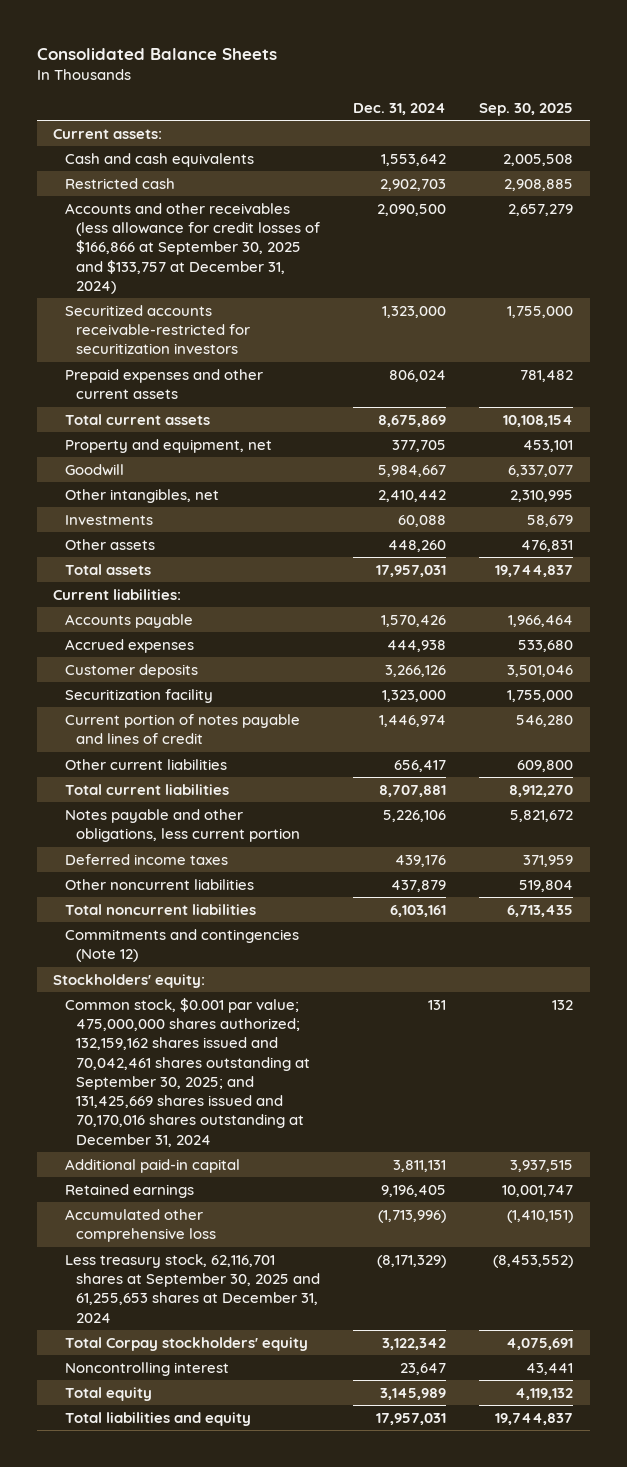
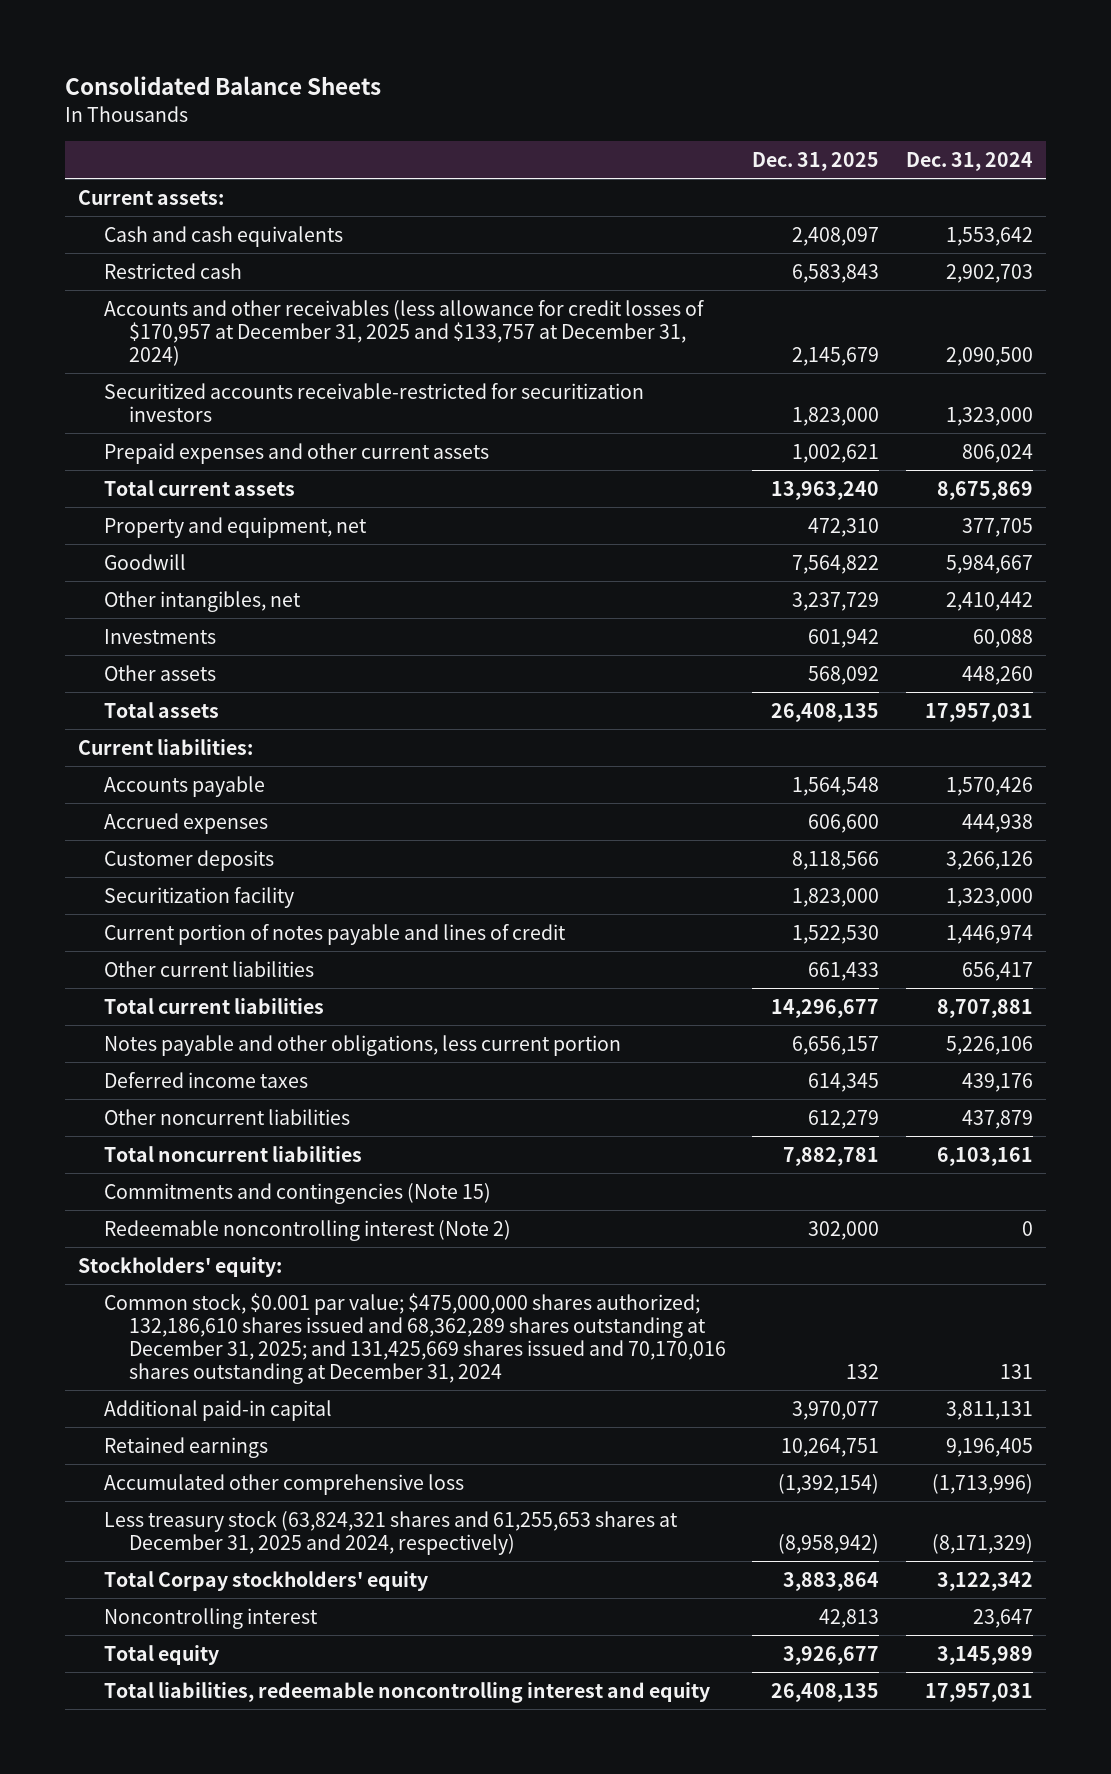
[479,102,574,116] Sep. 30, 2025 -> none
none -> [752,151,880,171] Dec. 31, 2025
[64,202,321,294] Accounts and other receivables (less allowance for credit losses of $166,866 at September 30, 2025 and $133,757 at December 31, 2024) -> [103,299,704,366] Accounts and other receivables (less allowance for credit losses of $170,957 at December 31, 2025 and $133,757 at December 31, 2024)
[64,928,299,963] Commitments and contingencies (Note 12) -> [103,1182,491,1204] Commitments and contingencies (Note 15)
none -> [103,1219,511,1241] Redeemable noncontrolling interest (Note 2)
[64,997,311,1147] Common stock, $0.001 par value; 475,000,000 shares authorized; 132,159,162 shares issued and 70,042,461 shares outstanding at September 30, 2025; and 131,425,669 shares issued and 70,170,016 shares outstanding at December 31, 2024 -> [103,1292,727,1384] Common stock, $0.001 par value; $475,000,000 shares authorized; 132,186,610 shares issued and 68,362,289 shares outstanding at December 31, 2025; and 131,425,669 shares issued and 70,170,016 shares outstanding at December 31, 2024
[64,1253,321,1323] Less treasury stock, 62,116,701 shares at September 30, 2025 and 61,255,653 shares at December 31, 2024 -> [103,1510,678,1555] Less treasury stock (63,824,321 shares and 61,255,653 shares at December 31, 2025 and 2024, respectively)
[64,1411,251,1426] Total liabilities and equity -> [103,1681,710,1703] Total liabilities, redeemable noncontrolling interest and equity

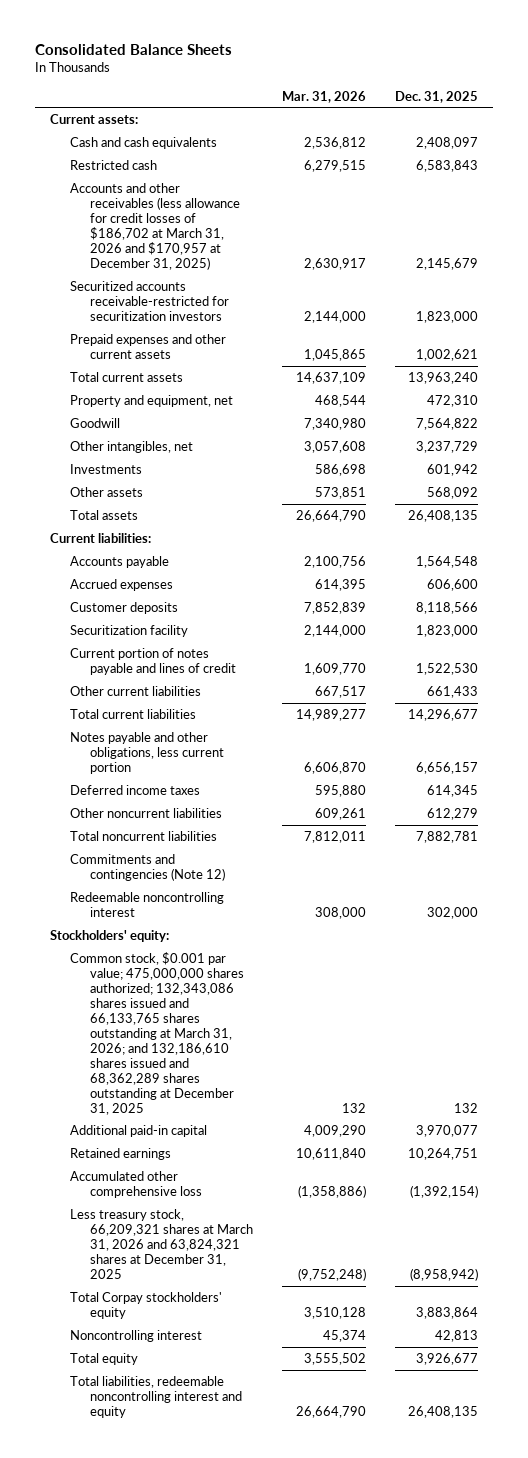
[905,151,1033,171] Dec. 31, 2024 -> none
none -> [282,90,367,103] Mar. 31, 2026
[103,299,704,366] Accounts and other receivables (less allowance for credit losses of $170,957 at December 31, 2025 and $133,757 at December 31, 2024) -> [69,183,240,270] Accounts and other receivables (less allowance for credit losses of $186,702 at March 31, 2026 and $170,957 at December 31, 2025)
[103,1182,491,1204] Commitments and contingencies (Note 15) -> [69,854,225,881] Commitments and contingencies (Note 12)
[103,1219,511,1241] Redeemable noncontrolling interest (Note 2) -> [69,892,224,917] Redeemable noncontrolling interest
[103,1292,727,1384] Common stock, $0.001 par value; $475,000,000 shares authorized; 132,186,610 shares issued and 68,362,289 shares outstanding at December 31, 2025; and 131,425,669 shares issued and 70,170,016 shares outstanding at December 31, 2024 -> [69,952,244,1115] Common stock, $0.001 par value; 475,000,000 shares authorized; 132,343,086 shares issued and 66,133,765 shares outstanding at March 31, 2026; and 132,186,610 shares issued and 68,362,289 shares outstanding at December 31, 2025
[103,1510,678,1555] Less treasury stock (63,824,321 shares and 61,255,653 shares at December 31, 2025 and 2024, respectively) -> [69,1209,253,1279] Less treasury stock, 66,209,321 shares at March 31, 2026 and 63,824,321 shares at December 31, 2025

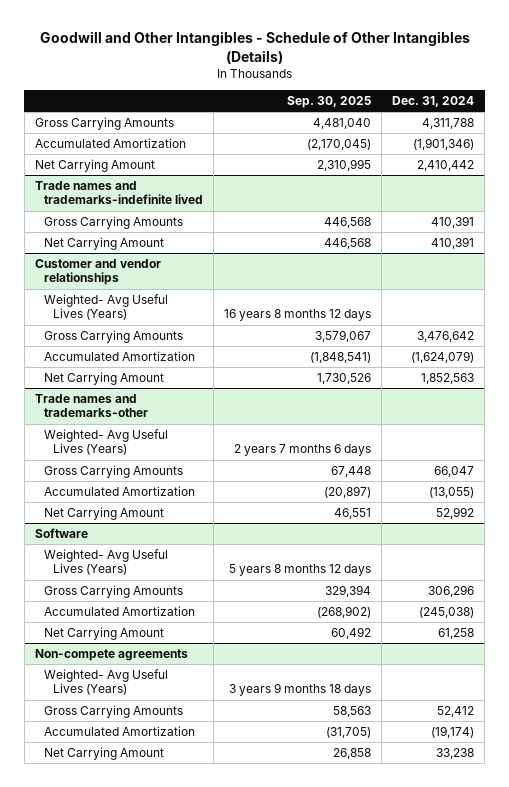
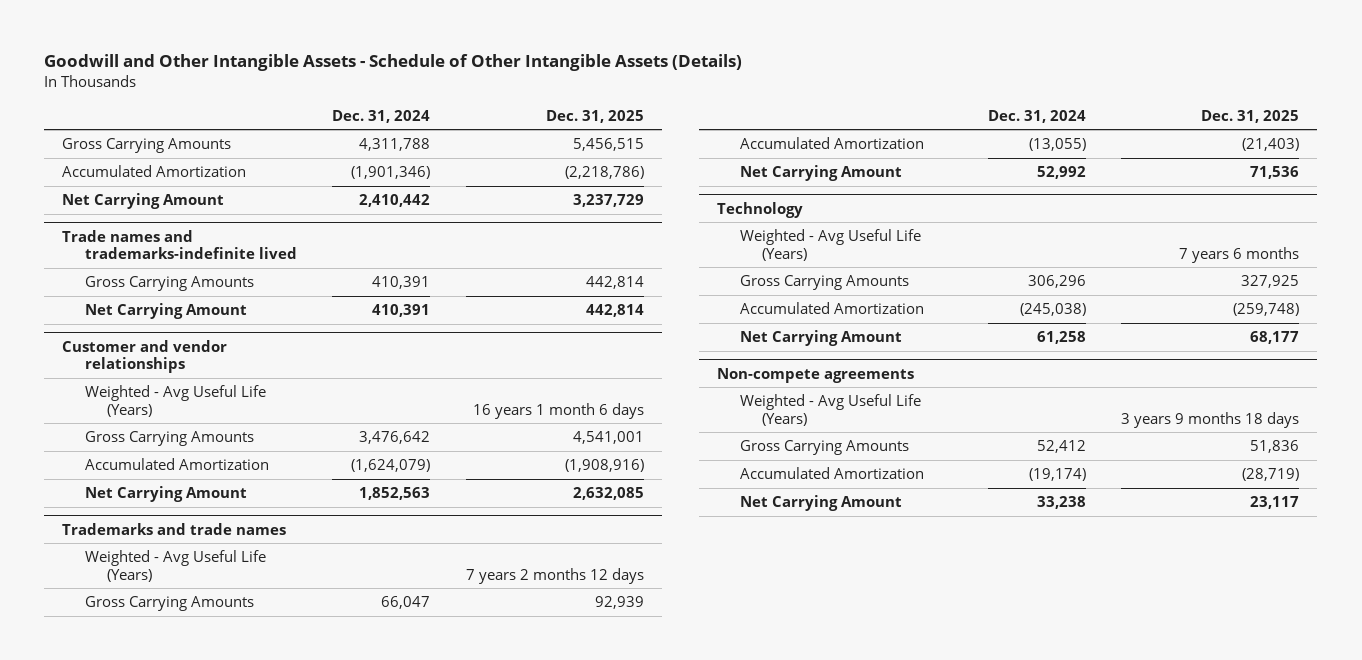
[39,31,470,64] Goodwill and Other Intangibles - Schedule of Other Intangibles (Details) -> [44,54,743,72] Goodwill and Other Intangible Assets - Schedule of Other Intangible Assets (Details)
[286,96,371,109] Sep. 30, 2025 -> none
none -> [546,109,645,123] Dec. 31, 2025
[43,294,168,321] Weighted- Avg Useful Lives (Years) -> [84,385,266,417] Weighted - Avg Useful Life (Years)
[34,394,148,418] Trade names and trademarks-other -> [62,522,287,535] Trademarks and trade names
[43,429,168,456] Weighted- Avg Useful Lives (Years) -> [84,550,266,582] Weighted - Avg Useful Life (Years)
[34,528,88,539] Software -> [717,201,804,218] Technology
[43,549,168,576] Weighted- Avg Useful Lives (Years) -> [739,229,921,261] Weighted - Avg Useful Life (Years)
[43,669,168,696] Weighted- Avg Useful Lives (Years) -> [739,394,921,426] Weighted - Avg Useful Life (Years)

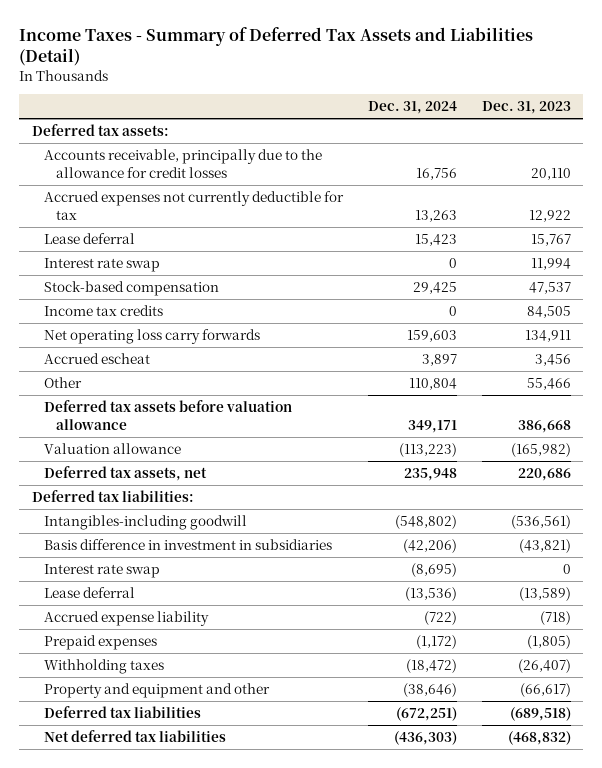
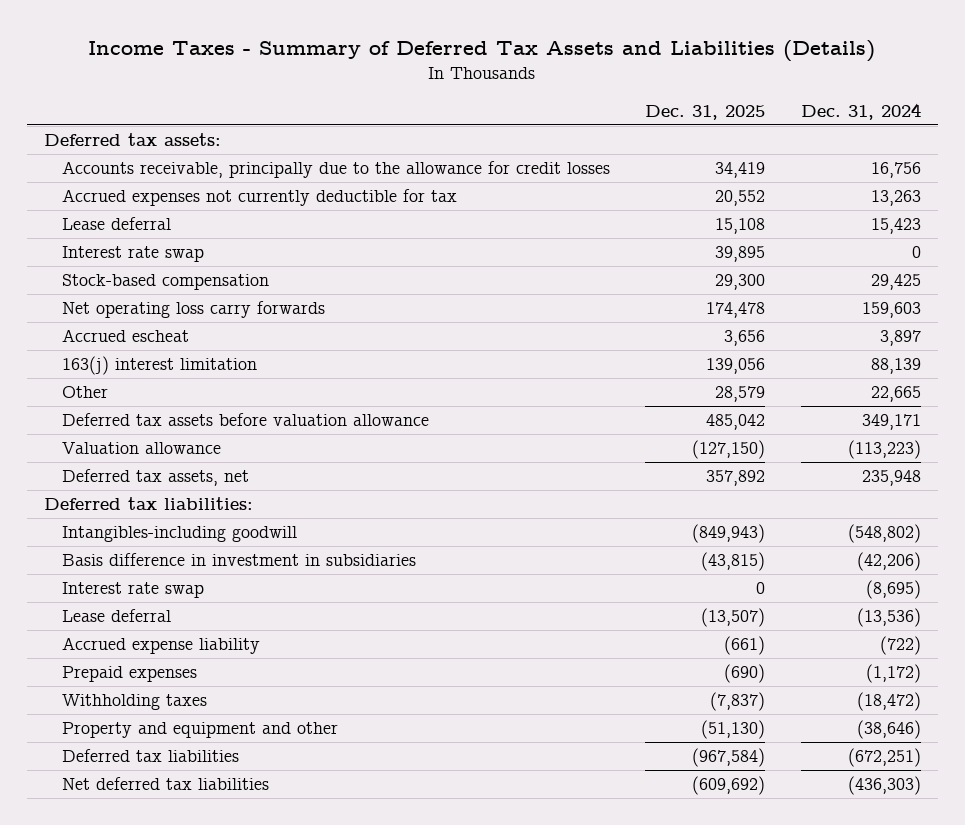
[19,26,534,67] Income Taxes - Summary of Deferred Tax Assets and Liabilities (Detail) -> [88,39,876,62] Income Taxes - Summary of Deferred Tax Assets and Liabilities (Details)
[481,101,571,115] Dec. 31, 2023 -> none
none -> [645,105,766,121] Dec. 31, 2025
[44,304,164,316] Income tax credits -> none
none -> [62,356,258,376] 163(j) interest limitation
[408,377,457,390] 110,804 -> [870,386,921,403] 22,665

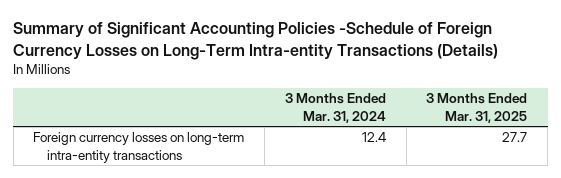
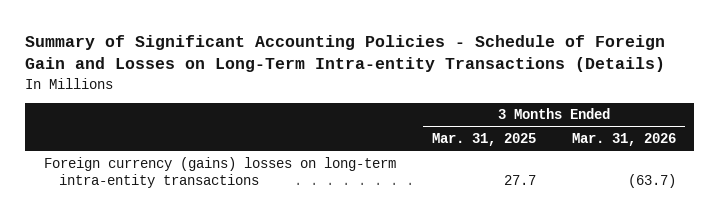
[13,22,499,60] Summary of Significant Accounting Policies -Schedule of Foreign Currency Losses on Long-Term Intra-entity Transactions (Details) -> [25,35,666,73] Summary of Significant Accounting Policies - Schedule of Foreign Gain and Losses on Long-Term Intra-entity Transactions (Details)
[284,93,386,123] 3 Months Ended Mar. 31, 2024 -> none
none -> [572,133,677,147] Mar. 31, 2026
[33,132,245,163] Foreign currency losses on long-term intra-entity transactions -> [43,156,396,189] Foreign currency (gains) losses on long-term intra-entity transactions

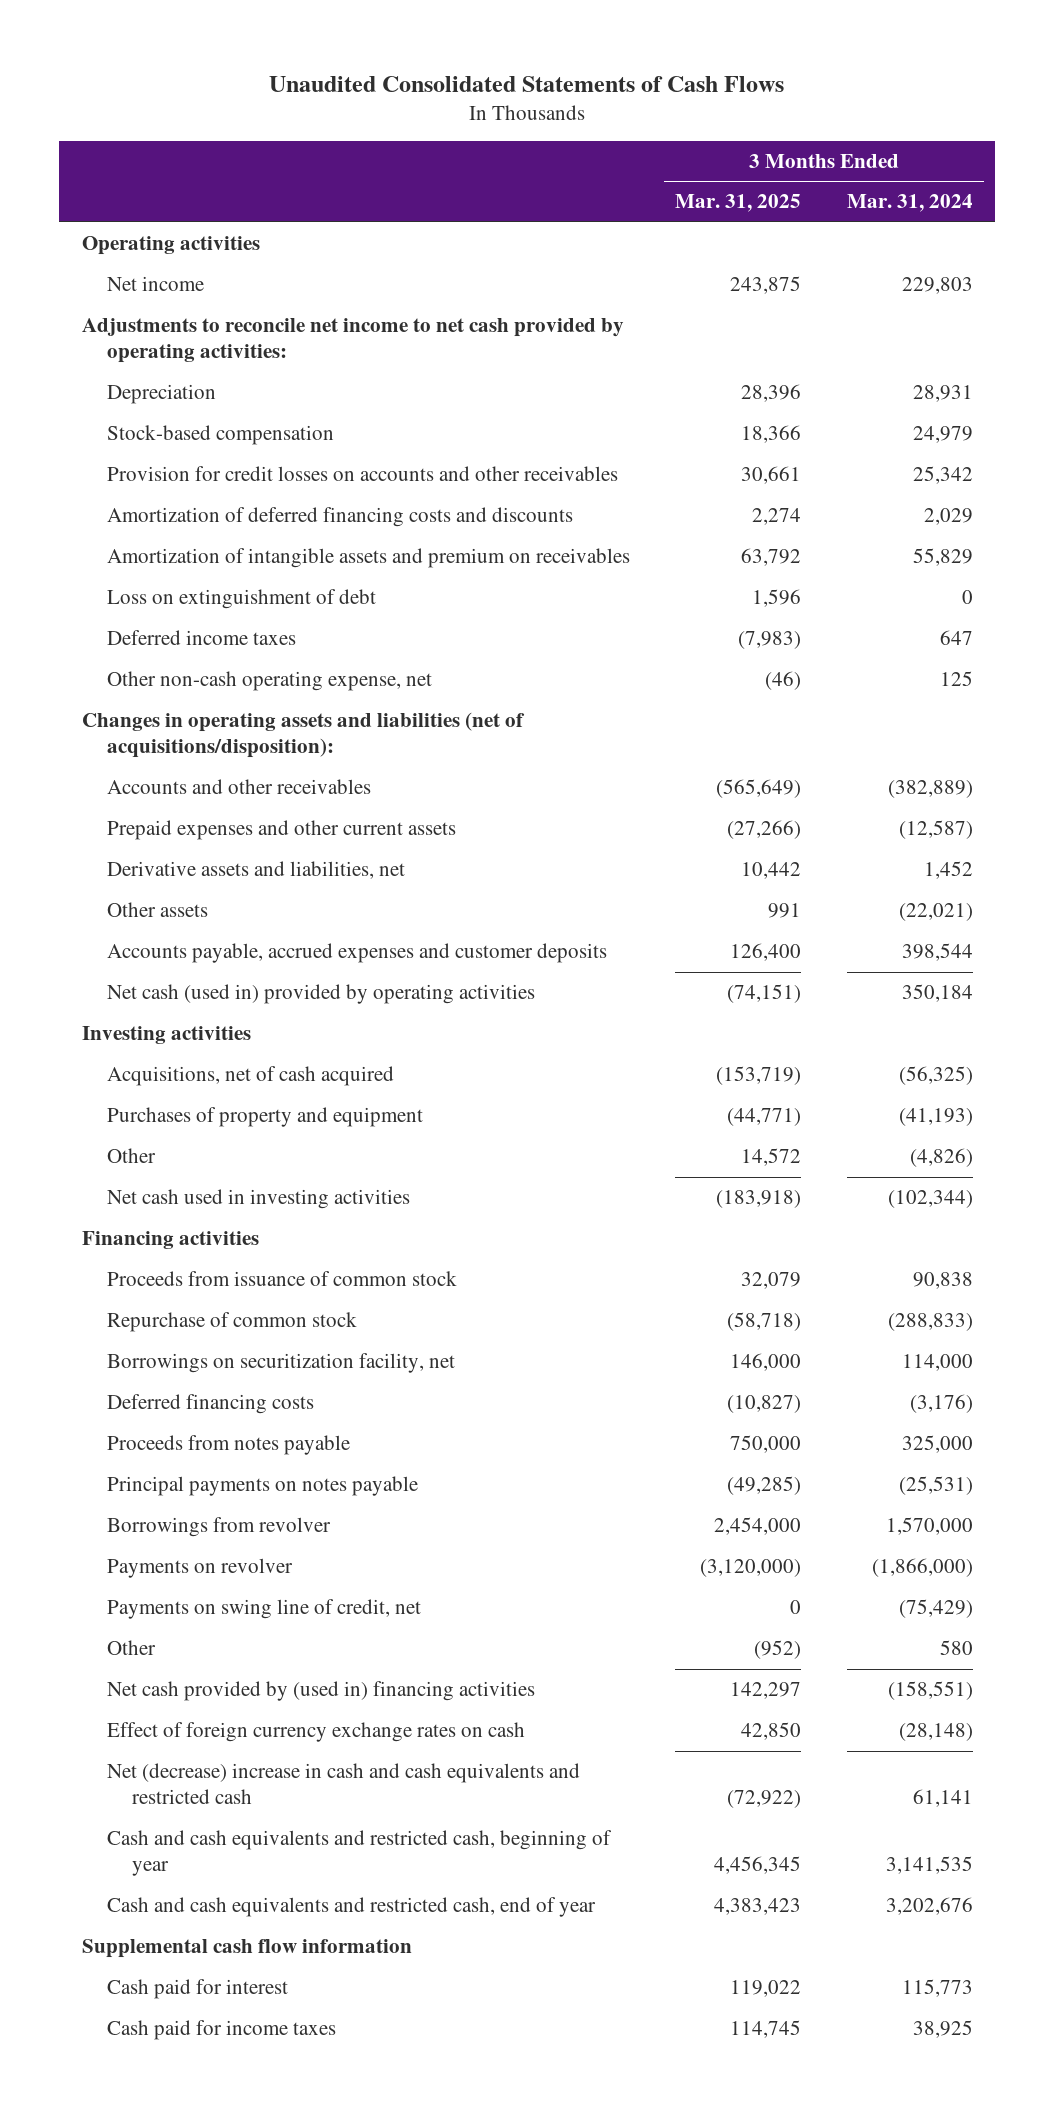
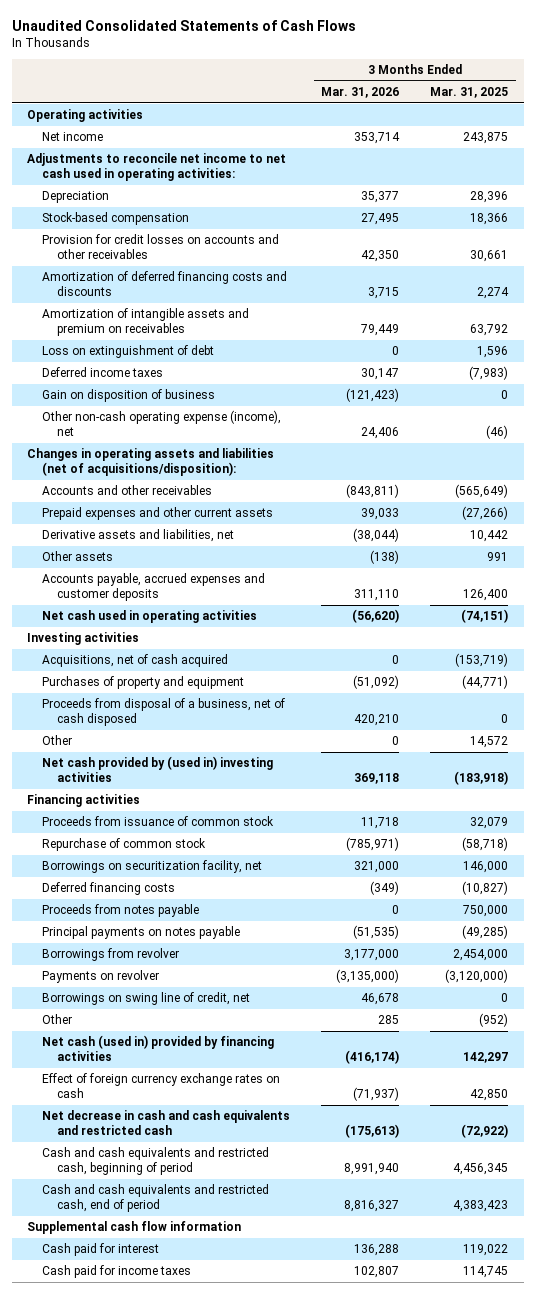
[846,194,973,213] Mar. 31, 2024 -> none
none -> [321,87,400,99] Mar. 31, 2026
[82,318,625,364] Adjustments to reconcile net income to net cash provided by operating activities: -> [27,153,287,181] Adjustments to reconcile net income to net cash used in operating activities:
none -> [42,389,216,403] Gain on disposition of business
[107,671,433,692] Other non-cash operating expense, net -> [42,410,282,436] Other non-cash operating expense (income), net
[107,984,536,1005] Net cash (used in) provided by operating activities -> [42,610,258,624] Net cash used in operating activities
none -> [42,698,286,726] Proceeds from disposal of a business, net of cash disposed
[107,1189,411,1210] Net cash used in investing activities -> [42,756,274,782] Net cash provided by (used in) investing activities
[107,1599,422,1620] Payments on swing line of credit, net -> [42,992,251,1006] Borrowings on swing line of credit, net
[107,1681,536,1702] Net cash provided by (used in) financing activities -> [42,1035,275,1061] Net cash (used in) provided by financing activities
[107,1763,581,1805] Net (decrease) increase in cash and cash equivalents and restricted cash -> [42,1110,291,1135] Net decrease in cash and cash equivalents and restricted cash
[107,1830,613,1877] Cash and cash equivalents and restricted cash, beginning of year -> [42,1147,270,1175] Cash and cash equivalents and restricted cash, beginning of period
[107,1897,597,1918] Cash and cash equivalents and restricted cash, end of year -> [42,1184,270,1212] Cash and cash equivalents and restricted cash, end of period

